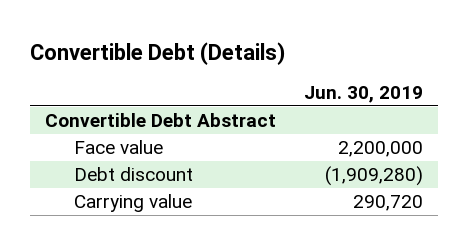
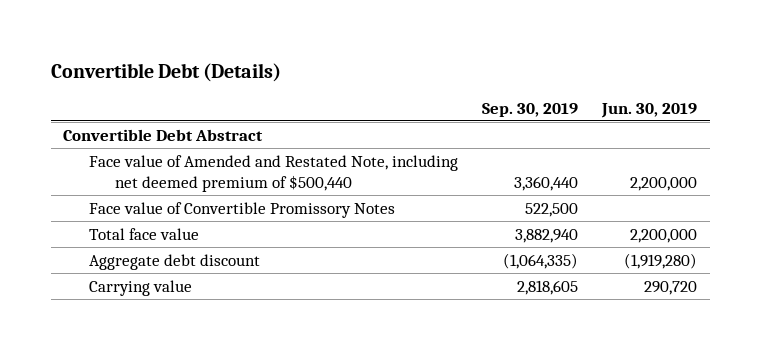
none -> [482,102,579,117] Sep. 30, 2019
none -> [89,154,459,193] Face value of Amended and Restated Note, including net deemed premium of $500,440
none -> [89,201,396,218] Face value of Convertible Promissory Notes
[73,140,163,155] Face value -> [89,227,200,240] Total face value
[73,167,193,182] Debt discount -> [89,253,261,270] Aggregate debt discount
[325,166,424,187] (1,909,280) -> [624,252,698,269] (1,919,280)

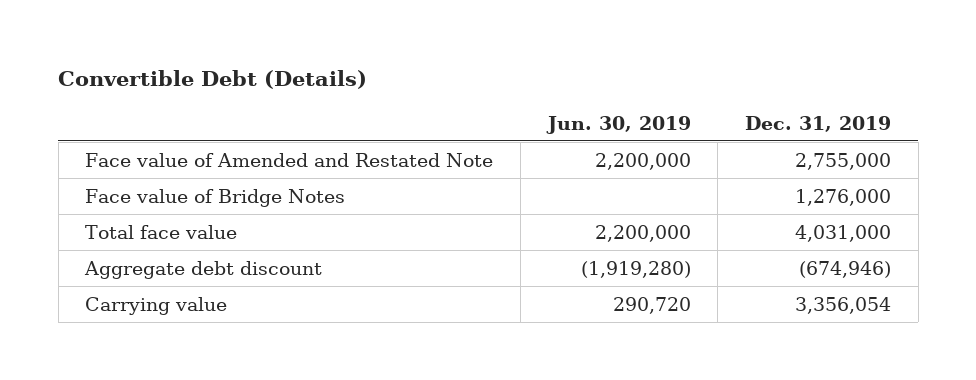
[482,102,579,117] Sep. 30, 2019 -> none
none -> [745,115,892,132] Dec. 31, 2019
[63,128,264,141] Convertible Debt Abstract -> none
[89,154,459,193] Face value of Amended and Restated Note, including net deemed premium of $500,440 -> [85,152,494,167] Face value of Amended and Restated Note
[89,201,396,218] Face value of Convertible Promissory Notes -> [85,188,346,207] Face value of Bridge Notes

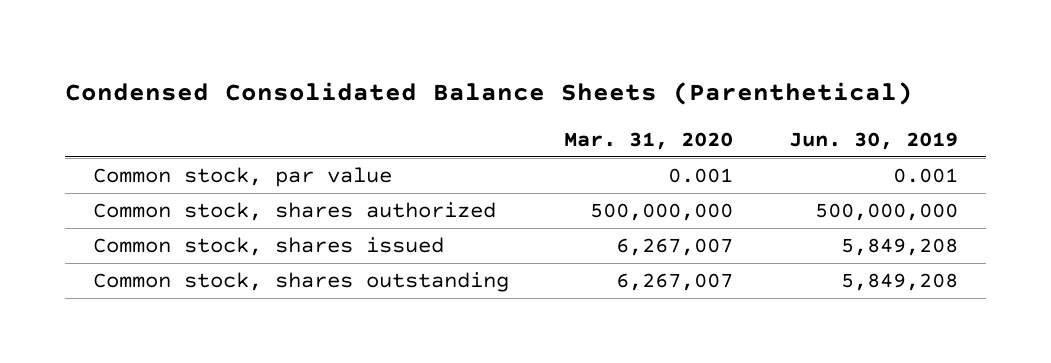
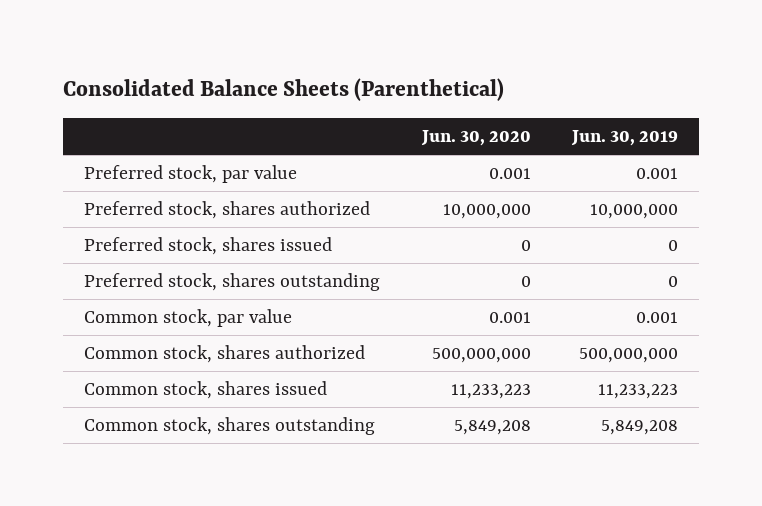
[64,81,913,105] Condensed Consolidated Balance Sheets (Parenthetical) -> [63,78,505,102] Consolidated Balance Sheets (Parenthetical)
[564,132,734,151] Mar. 31, 2020 -> none
none -> [420,129,531,146] Jun. 30, 2020
none -> [84,165,298,184] Preferred stock, par value
none -> [84,201,371,220] Preferred stock, shares authorized
none -> [84,237,333,256] Preferred stock, shares issued
none -> [84,273,381,292] Preferred stock, shares outstanding
[841,237,959,256] 5,849,208 -> [597,384,678,400] 11,233,223

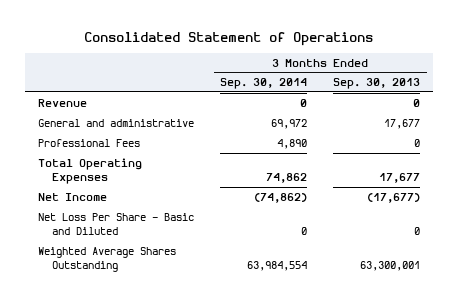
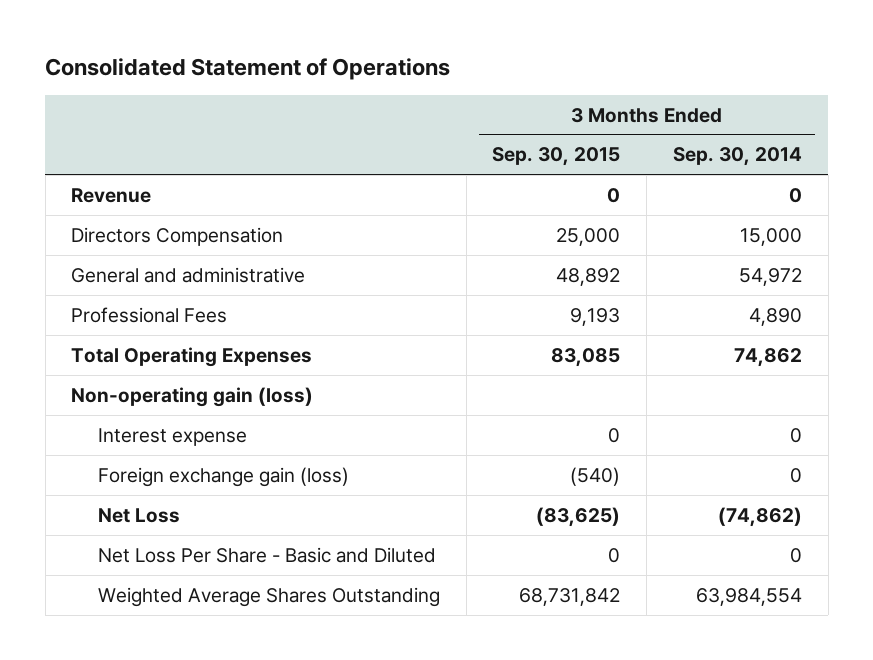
[333,78,421,90] Sep. 30, 2013 -> none
none -> [492,147,621,167] Sep. 30, 2015
none -> [71,226,284,246] Directors Compensation
[271,118,308,129] 69,972 -> [738,267,802,286] 54,972
none -> [71,386,314,407] Non-operating gain (loss)
none -> [97,427,247,446] Interest expense
none -> [97,466,349,487] Foreign exchange gain (loss)
[38,192,108,201] Net Income -> [97,507,180,523] Net Loss

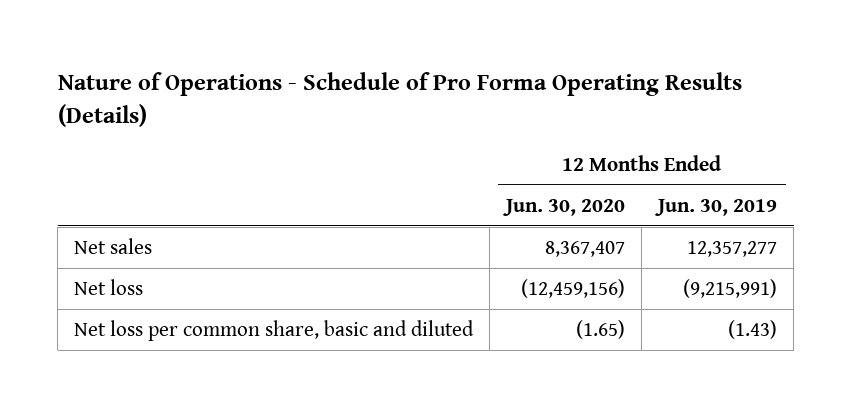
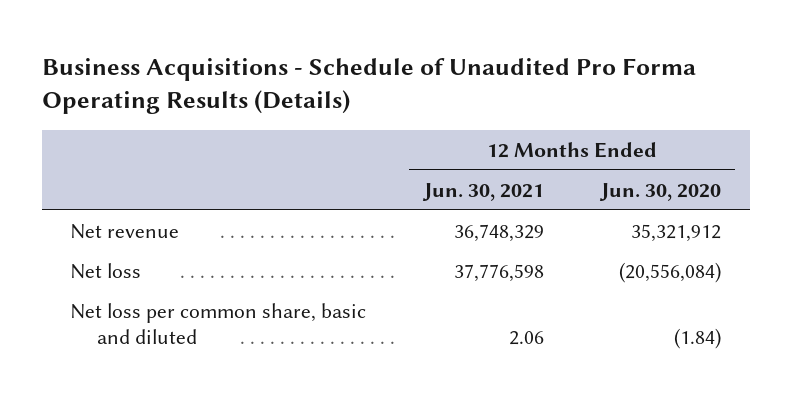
[57,72,742,127] Nature of Operations - Schedule of Pro Forma Operating Results (Details) -> [41,58,696,115] Business Acquisitions - Schedule of Unaudited Pro Forma Operating Results (Details)
[655,198,778,216] Jun. 30, 2019 -> none
none -> [421,182,544,201] Jun. 30, 2021
[74,237,153,254] Net sales -> [70,223,180,239] Net revenue
[545,240,626,257] 8,367,407 -> [630,223,721,242] 35,321,912
[521,278,626,298] (12,459,156) -> [618,261,721,283] (20,556,084)
[576,319,626,339] (1.65) -> [673,328,721,350] (1.84)

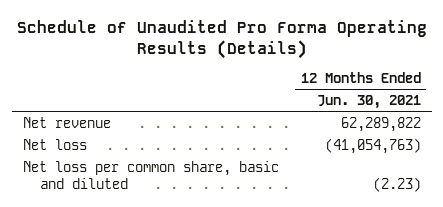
[41,58,696,115] Business Acquisitions - Schedule of Unaudited Pro Forma Operating Results (Details) -> [16,19,427,59] Schedule of Unaudited Pro Forma Operating Results (Details)
[598,182,721,201] Jun. 30, 2020 -> none
[453,223,544,242] 36,748,329 -> [340,116,421,132] 62,289,822
[453,263,544,282] 37,776,598 -> [324,137,421,154] (41,054,763)
[508,331,544,346] 2.06 -> [372,176,421,192] (2.23)

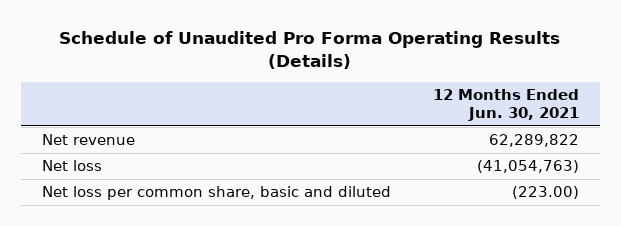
[372,176,421,192] (2.23) -> [512,186,580,200] (223.00)

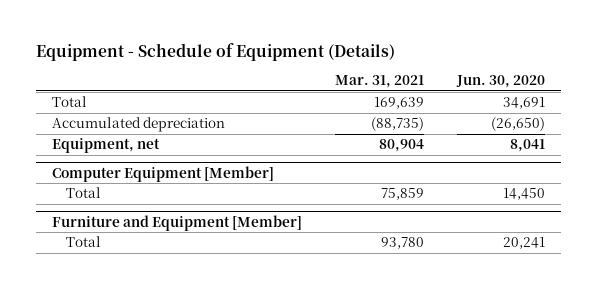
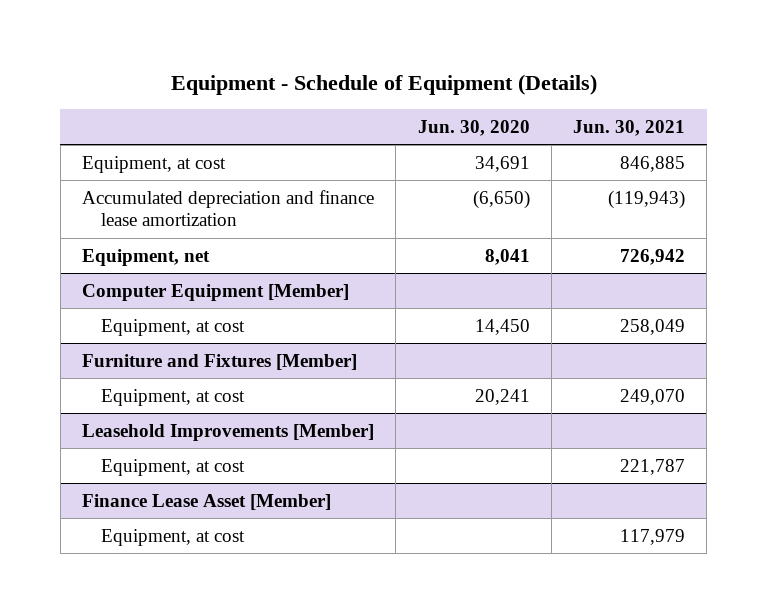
[334,75,424,89] Mar. 31, 2021 -> none
none -> [573,119,686,136] Jun. 30, 2021
[52,96,88,108] Total -> [82,155,227,173] Equipment, at cost
[52,117,226,133] Accumulated depreciation -> [82,189,375,227] Accumulated depreciation and finance lease amortization
[490,117,545,132] (26,650) -> [472,189,530,209] (6,650)
[66,187,102,199] Total -> [100,318,245,336] Equipment, at cost
[52,215,303,232] Furniture and Equipment [Member] -> [82,353,358,370] Furniture and Fixtures [Member]
[66,236,102,248] Total -> [100,388,245,406] Equipment, at cost
none -> [82,423,375,441] Leasehold Improvements [Member]
none -> [100,458,245,476] Equipment, at cost
none -> [82,493,332,510] Finance Lease Asset [Member]
none -> [100,528,245,546] Equipment, at cost

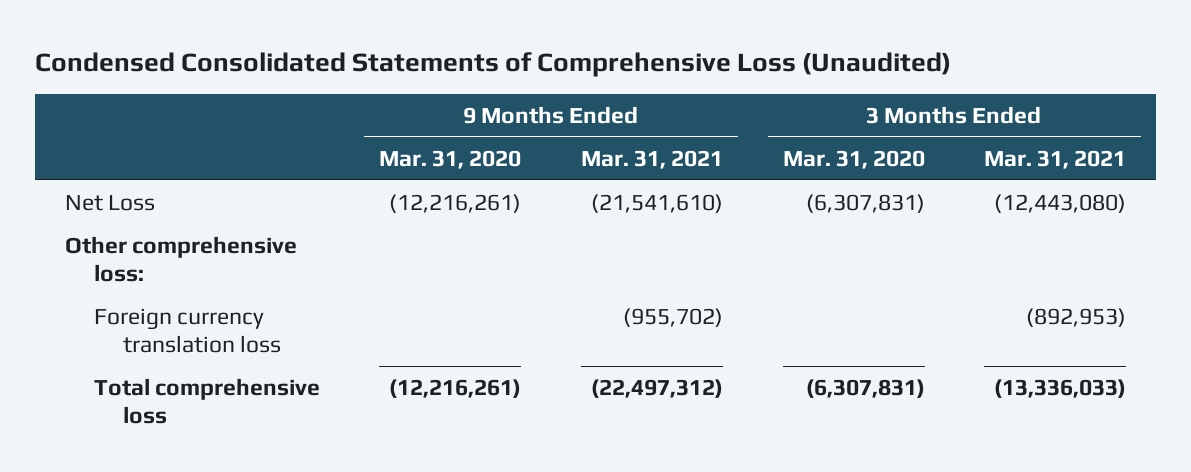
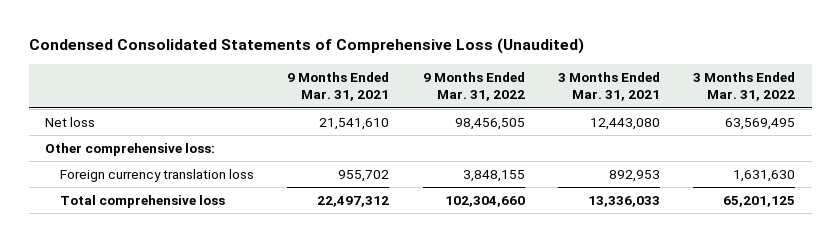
[379,149,522,169] Mar. 31, 2020 -> none
[782,149,925,169] Mar. 31, 2020 -> none
none -> [422,71,525,102] 9 Months Ended Mar. 31, 2022
none -> [692,71,795,102] 3 Months Ended Mar. 31, 2022
[64,194,155,211] Net Loss -> [45,117,96,128] Net loss
[590,193,723,213] (21,541,610) -> [319,118,390,131] 21,541,610
[994,193,1127,213] (12,443,080) -> [589,118,660,131] 12,443,080
[622,307,723,327] (955,702) -> [338,170,390,183] 955,702
[1026,307,1127,327] (892,953) -> [608,170,660,183] 892,953
[590,378,723,398] (22,497,312) -> [317,196,390,208] 22,497,312
[994,378,1127,398] (13,336,033) -> [587,196,660,208] 13,336,033

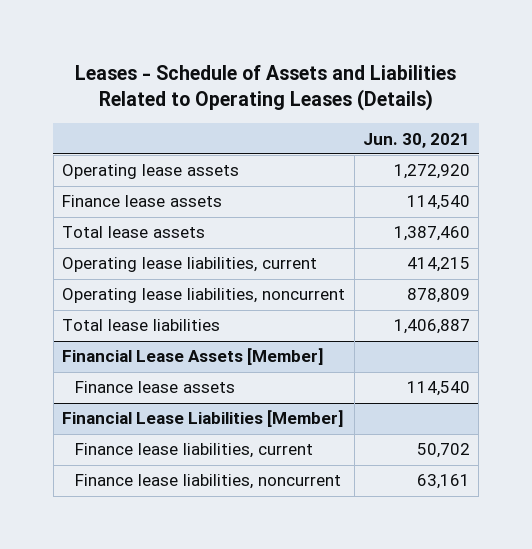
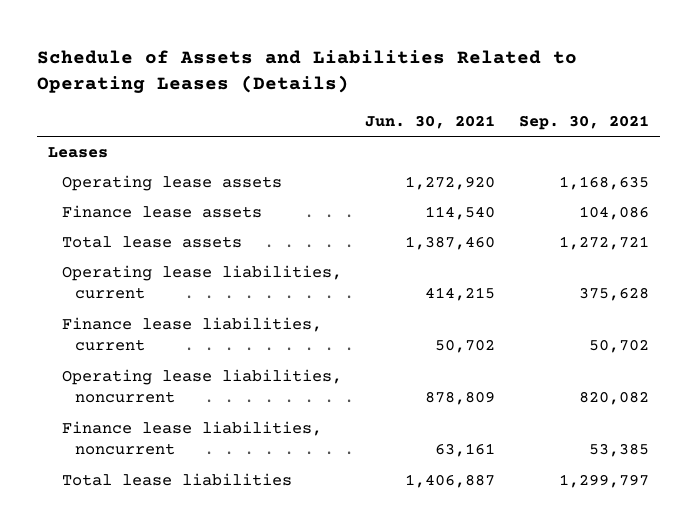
[75,64,457,112] Leases - Schedule of Assets and Liabilities Related to Operating Leases (Details) -> [36,49,577,94] Schedule of Assets and Liabilities Related to Operating Leases (Details)
none -> [518,115,649,131] Sep. 30, 2021
none -> [48,146,109,158] Leases
[62,348,325,366] Financial Lease Assets [Member] -> none
[74,381,235,394] Finance lease assets -> none
[62,410,345,428] Financial Lease Liabilities [Member] -> none
[62,288,346,304] Operating lease liabilities, noncurrent -> [61,368,342,404] Operating lease liabilities, noncurrent
[62,319,221,332] Total lease liabilities -> [61,472,292,486] Total lease liabilities

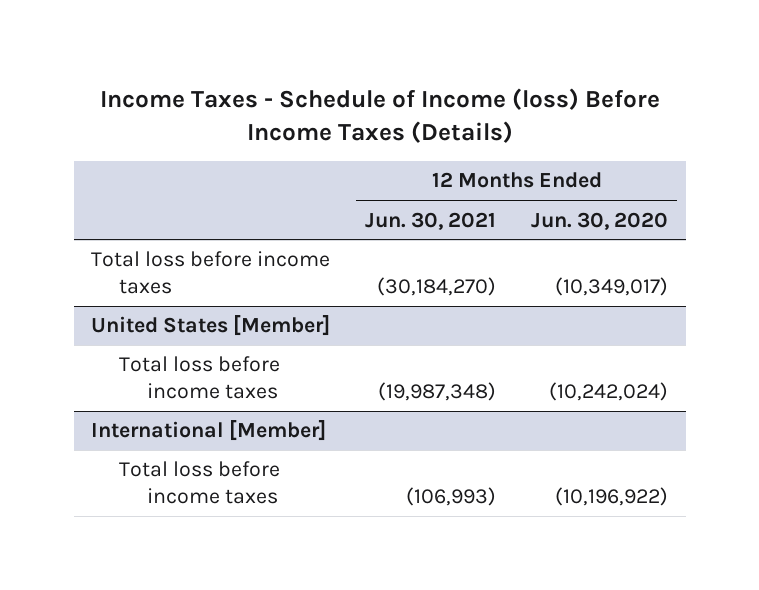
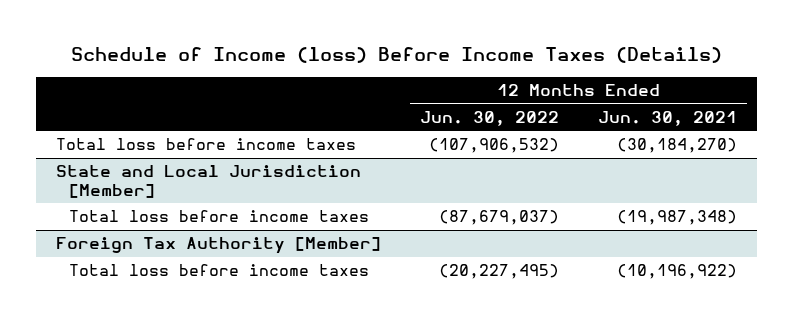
[99,87,660,143] Income Taxes - Schedule of Income (loss) Before Income Taxes (Details) -> [70,46,722,63] Schedule of Income (loss) Before Income Taxes (Details)
[531,211,669,230] Jun. 30, 2020 -> none
none -> [420,111,560,127] Jun. 30, 2022
[91,315,331,337] United States [Member] -> [55,165,361,198] State and Local Jurisdiction [Member]
[91,420,327,442] International [Member] -> [55,237,381,255] Foreign Tax Authority [Member]
[406,486,497,506] (106,993) -> [617,264,738,280] (10,196,922)

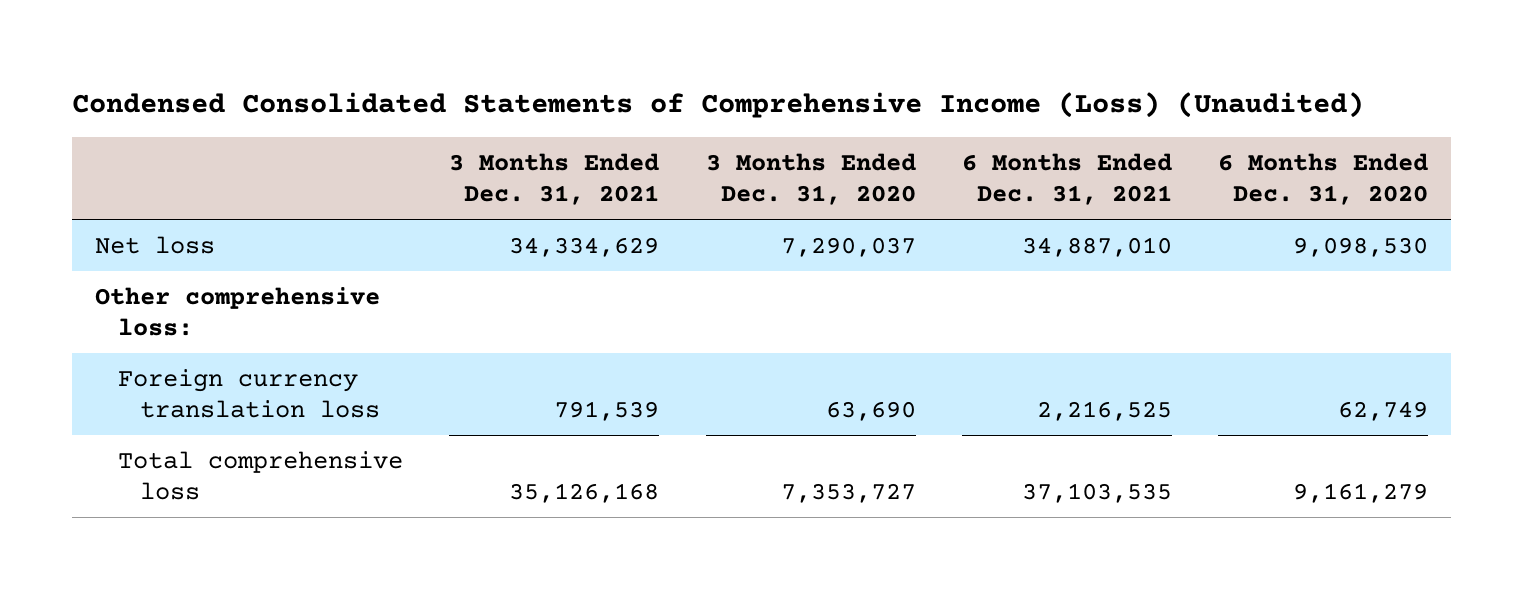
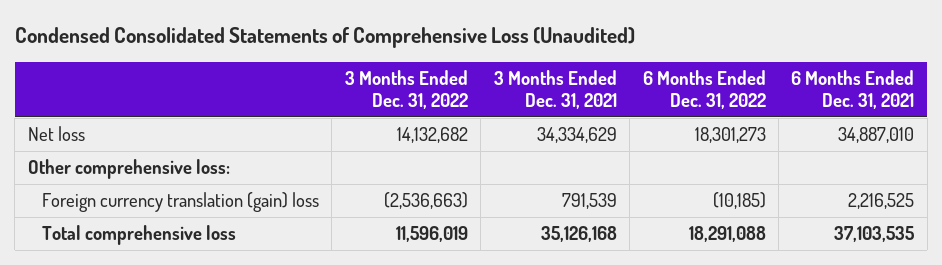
[72,91,1365,118] Condensed Consolidated Statements of Comprehensive Income (Loss) (Unaudited) -> [14,27,635,49] Condensed Consolidated Statements of Comprehensive Loss (Unaudited)
[705,152,916,206] 3 Months Ended Dec. 31, 2020 -> none
[1218,152,1429,206] 6 Months Ended Dec. 31, 2020 -> none
none -> [344,69,468,110] 3 Months Ended Dec. 31, 2022
none -> [642,69,766,110] 6 Months Ended Dec. 31, 2022
[117,368,381,419] Foreign currency translation loss -> [41,192,319,213] Foreign currency translation (gain) loss

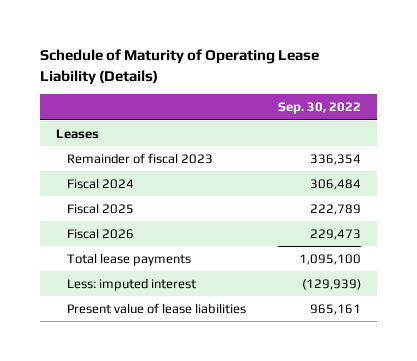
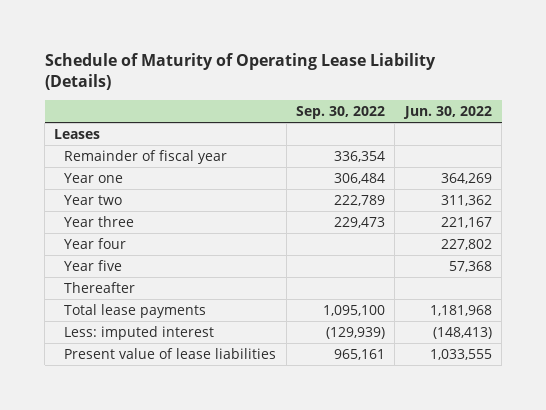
none -> [402,106,492,120] Jun. 30, 2022
[67,152,214,164] Remainder of fiscal 2023 -> [64,149,228,164] Remainder of fiscal year
[67,177,135,189] Fiscal 2024 -> [64,172,124,183] Year one
[67,202,135,214] Fiscal 2025 -> [64,194,123,205] Year two
[67,227,135,239] Fiscal 2026 -> [64,215,135,227] Year three
none -> [64,237,127,249] Year four
none -> [64,259,123,271] Year five
none -> [64,281,136,293] Thereafter

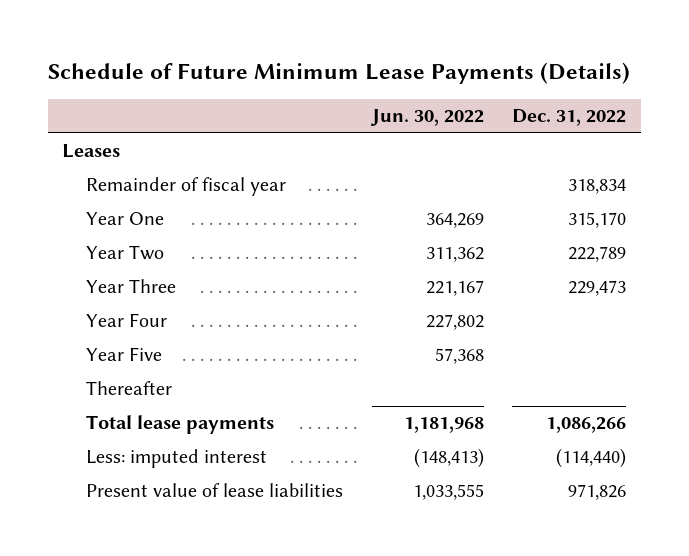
[44,52,436,90] Schedule of Maturity of Operating Lease Liability (Details) -> [47,62,630,85] Schedule of Future Minimum Lease Payments (Details)
[296,106,386,120] Sep. 30, 2022 -> none
none -> [512,109,627,127] Dec. 31, 2022
[64,172,124,183] Year one -> [85,212,164,226] Year One
[64,194,123,205] Year two -> [85,245,164,261] Year Two
[64,215,135,227] Year three -> [85,279,176,294] Year Three
[64,237,127,249] Year four -> [85,313,167,328] Year Four
[64,259,123,271] Year five -> [85,347,162,362] Year Five

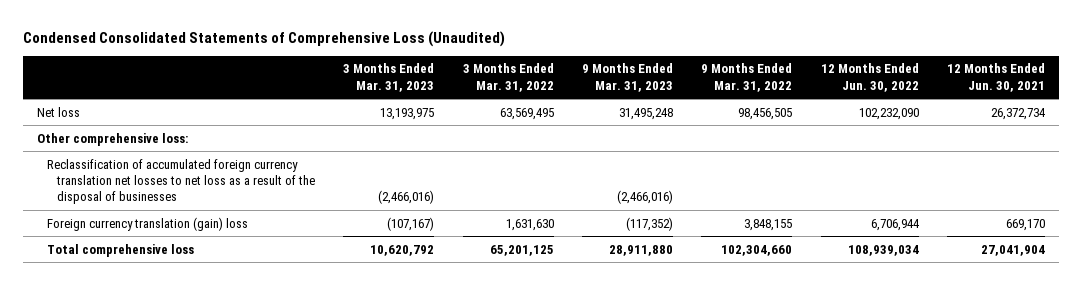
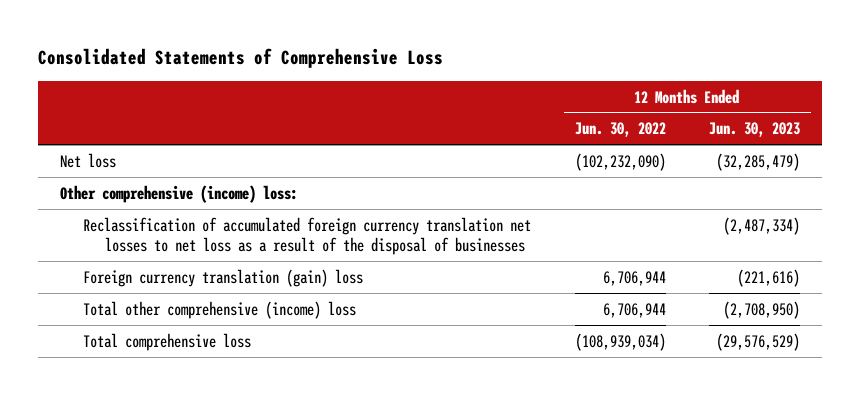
[22,30,505,47] Condensed Consolidated Statements of Comprehensive Loss (Unaudited) -> [38,48,444,69] Consolidated Statements of Comprehensive Loss
[343,63,435,92] 3 Months Ended Mar. 31, 2023 -> none
[462,63,554,92] 3 Months Ended Mar. 31, 2022 -> none
[581,63,673,92] 9 Months Ended Mar. 31, 2023 -> none
[701,63,793,92] 9 Months Ended Mar. 31, 2022 -> none
[947,63,1046,92] 12 Months Ended Jun. 30, 2021 -> none
none -> [709,122,801,138] Jun. 30, 2023
[858,107,919,120] 102,232,090 -> [574,152,666,171] (102,232,090)
[36,132,188,146] Other comprehensive loss: -> [60,184,299,203] Other comprehensive (income) loss:
none -> [82,300,356,319] Total other comprehensive (income) loss
[847,244,919,256] 108,939,034 -> [574,332,666,351] (108,939,034)

